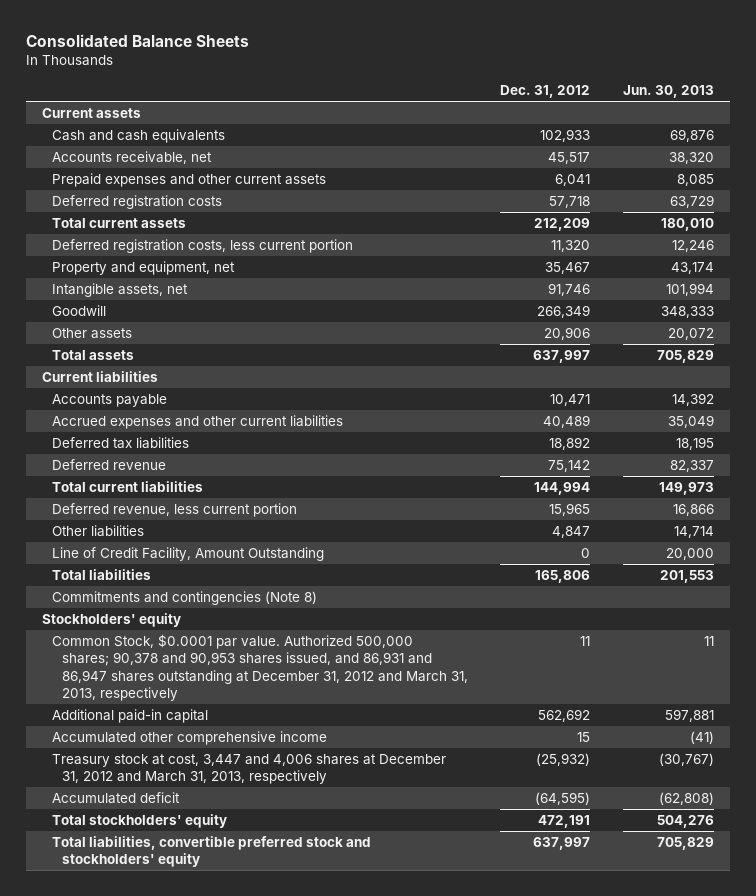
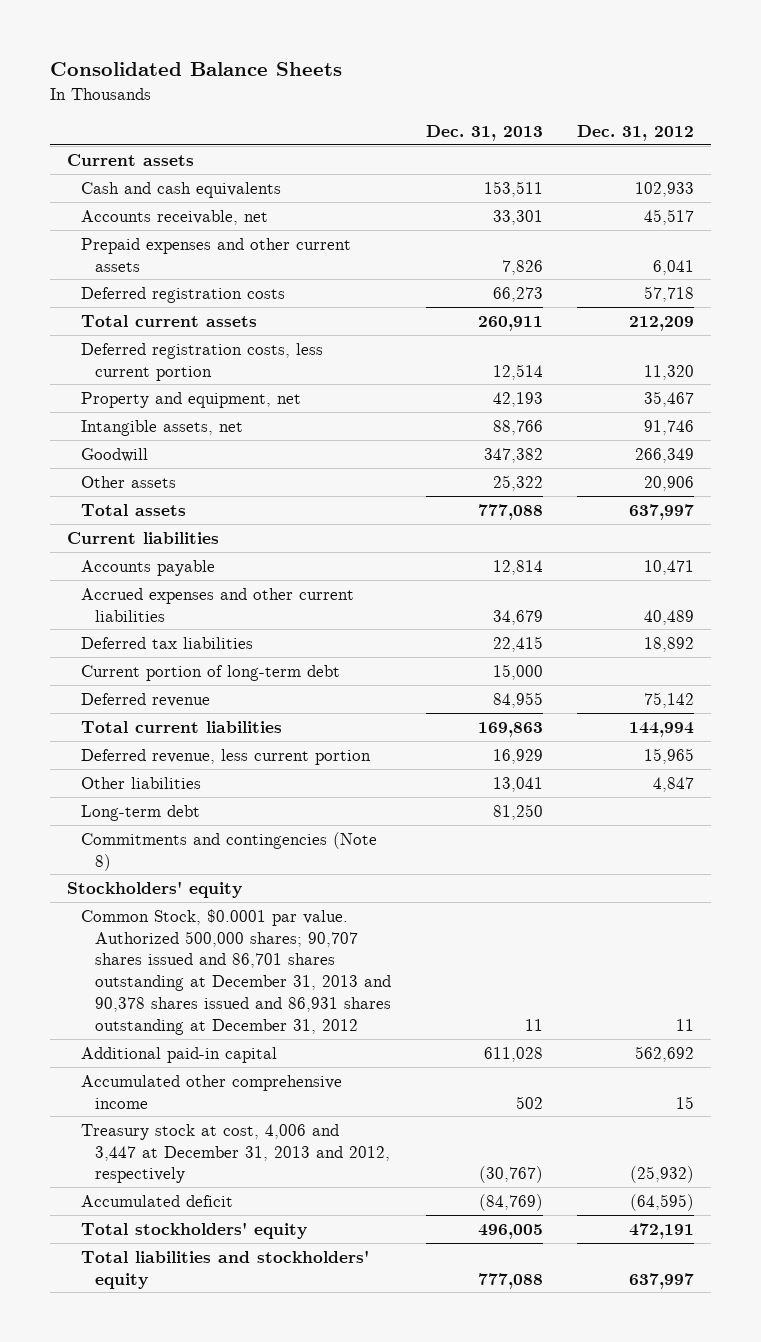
[622,85,714,99] Jun. 30, 2013 -> none
none -> [425,124,543,141] Dec. 31, 2013
none -> [81,664,341,681] Current portion of long-term debt
[51,547,324,562] Line of Credit Facility, Amount Outstanding -> none
[51,569,151,581] Total liabilities -> none
none -> [81,804,201,821] Long-term debt
[51,634,468,702] Common Stock, $0.0001 par value. Authorized 500,000 shares; 90,378 and 90,953 shares issued, and 86,931 and 86,947 shares outstanding at December 31, 2012 and March 31, 2013, respectively -> [81,908,392,1035] Common Stock, $0.0001 par value. Authorized 500,000 shares; 90,707 shares issued and 86,701 shares outstanding at December 31, 2013 and 90,378 shares issued and 86,931 shares outstanding at December 31, 2012
[51,754,446,785] Treasury stock at cost, 3,447 and 4,006 shares at December 31, 2012 and March 31, 2013, respectively -> [81,1123,391,1184] Treasury stock at cost, 4,006 and 3,447 at December 31, 2013 and 2012, respectively
[51,836,371,868] Total liabilities, convertible preferred stock and stockholders' equity -> [81,1249,370,1289] Total liabilities and stockholders' equity

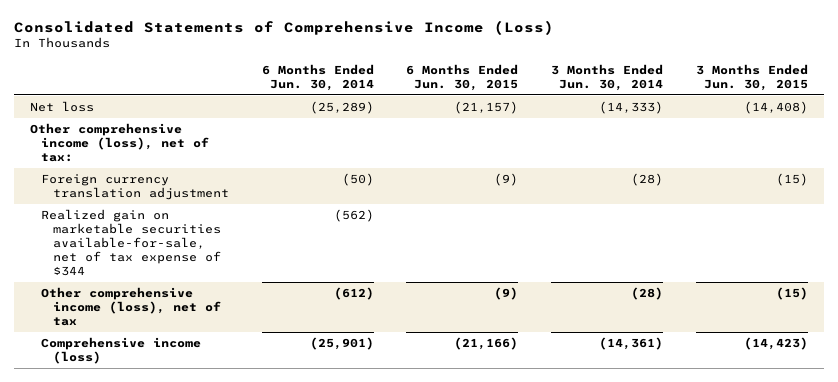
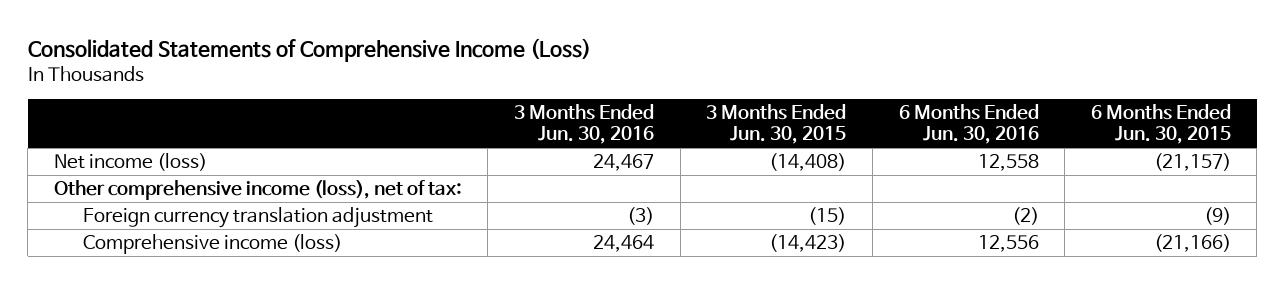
[261,64,374,92] 6 Months Ended Jun. 30, 2014 -> none
[551,64,664,92] 3 Months Ended Jun. 30, 2014 -> none
none -> [514,103,655,145] 3 Months Ended Jun. 30, 2016
none -> [898,103,1039,145] 6 Months Ended Jun. 30, 2016
[29,100,94,112] Net loss -> [53,152,207,171] Net income (loss)
[41,208,221,277] Realized gain on marketable securities available-for-sale, net of tax expense of $344 -> none
[41,286,221,327] Other comprehensive income (loss), net of tax -> none

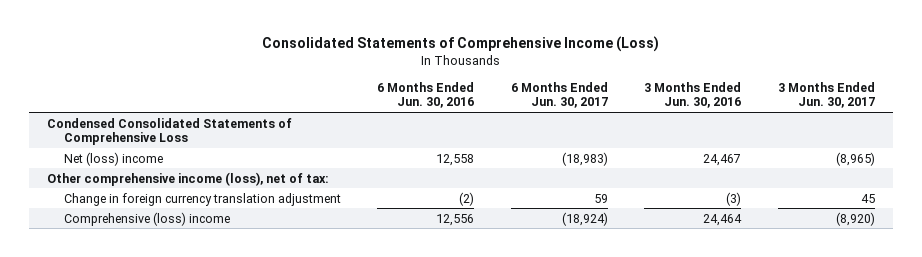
[706,103,847,145] 3 Months Ended Jun. 30, 2015 -> none
[1090,103,1231,145] 6 Months Ended Jun. 30, 2015 -> none
none -> [510,81,608,109] 6 Months Ended Jun. 30, 2017
none -> [777,81,875,109] 3 Months Ended Jun. 30, 2017
none -> [47,117,293,146] Condensed Consolidated Statements of Comprehensive Loss
[53,152,207,171] Net income (loss) -> [63,151,163,166] Net (loss) income
[82,206,433,228] Foreign currency translation adjustment -> [63,192,341,206] Change in foreign currency translation adjustment
[82,233,342,254] Comprehensive income (loss) -> [63,211,230,226] Comprehensive (loss) income

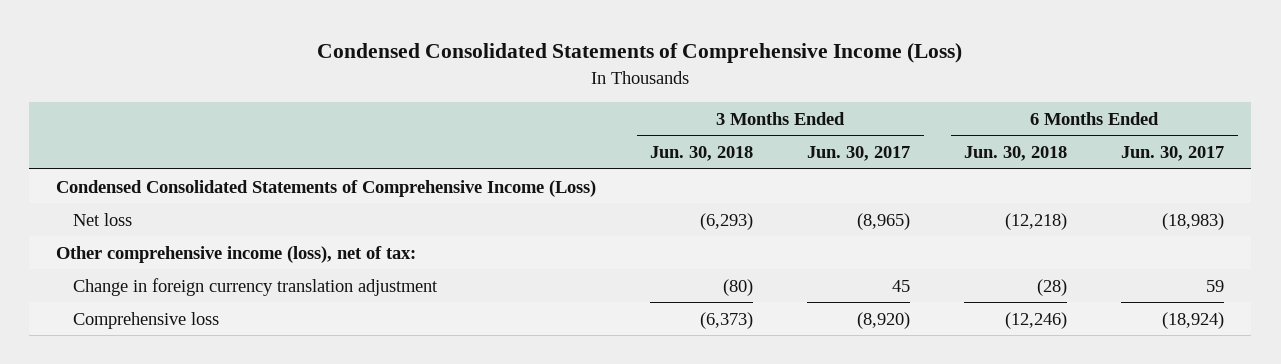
[261,36,659,53] Consolidated Statements of Comprehensive Income (Loss) -> [317,43,963,64] Condensed Consolidated Statements of Comprehensive Income (Loss)
[377,81,475,109] 6 Months Ended Jun. 30, 2016 -> none
[644,81,742,109] 3 Months Ended Jun. 30, 2016 -> none
none -> [650,146,754,162] Jun. 30, 2018
none -> [964,146,1068,162] Jun. 30, 2018
[47,117,293,146] Condensed Consolidated Statements of Comprehensive Loss -> [56,179,597,197] Condensed Consolidated Statements of Comprehensive Income (Loss)
[63,151,163,166] Net (loss) income -> [73,212,133,226] Net loss
[63,211,230,226] Comprehensive (loss) income -> [73,311,220,329] Comprehensive loss

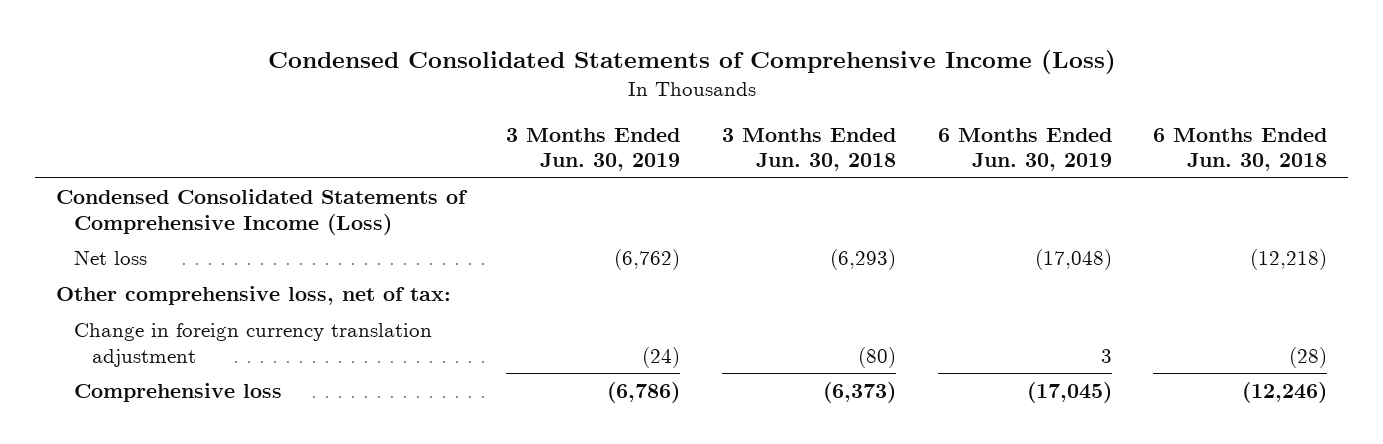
[807,146,911,162] Jun. 30, 2017 -> none
[1121,146,1225,162] Jun. 30, 2017 -> none
none -> [506,127,681,172] 3 Months Ended Jun. 30, 2019
none -> [937,127,1112,172] 6 Months Ended Jun. 30, 2019
[56,245,417,263] Other comprehensive income (loss), net of tax: -> [55,286,451,306] Other comprehensive loss, net of tax:

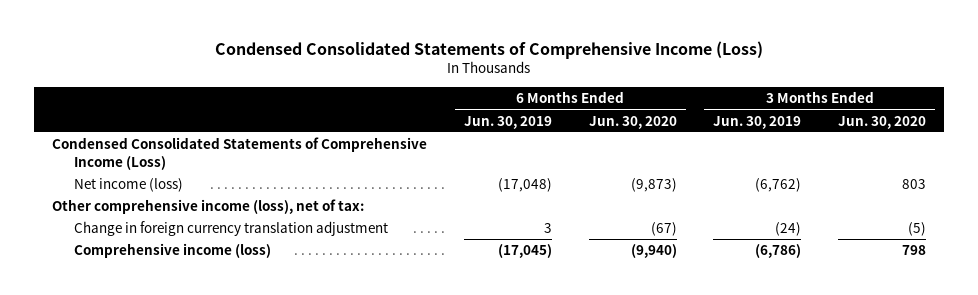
[722,127,897,172] 3 Months Ended Jun. 30, 2018 -> none
[1153,127,1328,172] 6 Months Ended Jun. 30, 2018 -> none
none -> [588,115,677,129] Jun. 30, 2020
none -> [838,115,927,129] Jun. 30, 2020
[74,250,148,266] Net loss -> [73,178,183,193] Net income (loss)
[55,286,451,306] Other comprehensive loss, net of tax: -> [52,199,365,215] Other comprehensive income (loss), net of tax:
[74,383,283,403] Comprehensive loss -> [73,243,271,259] Comprehensive income (loss)

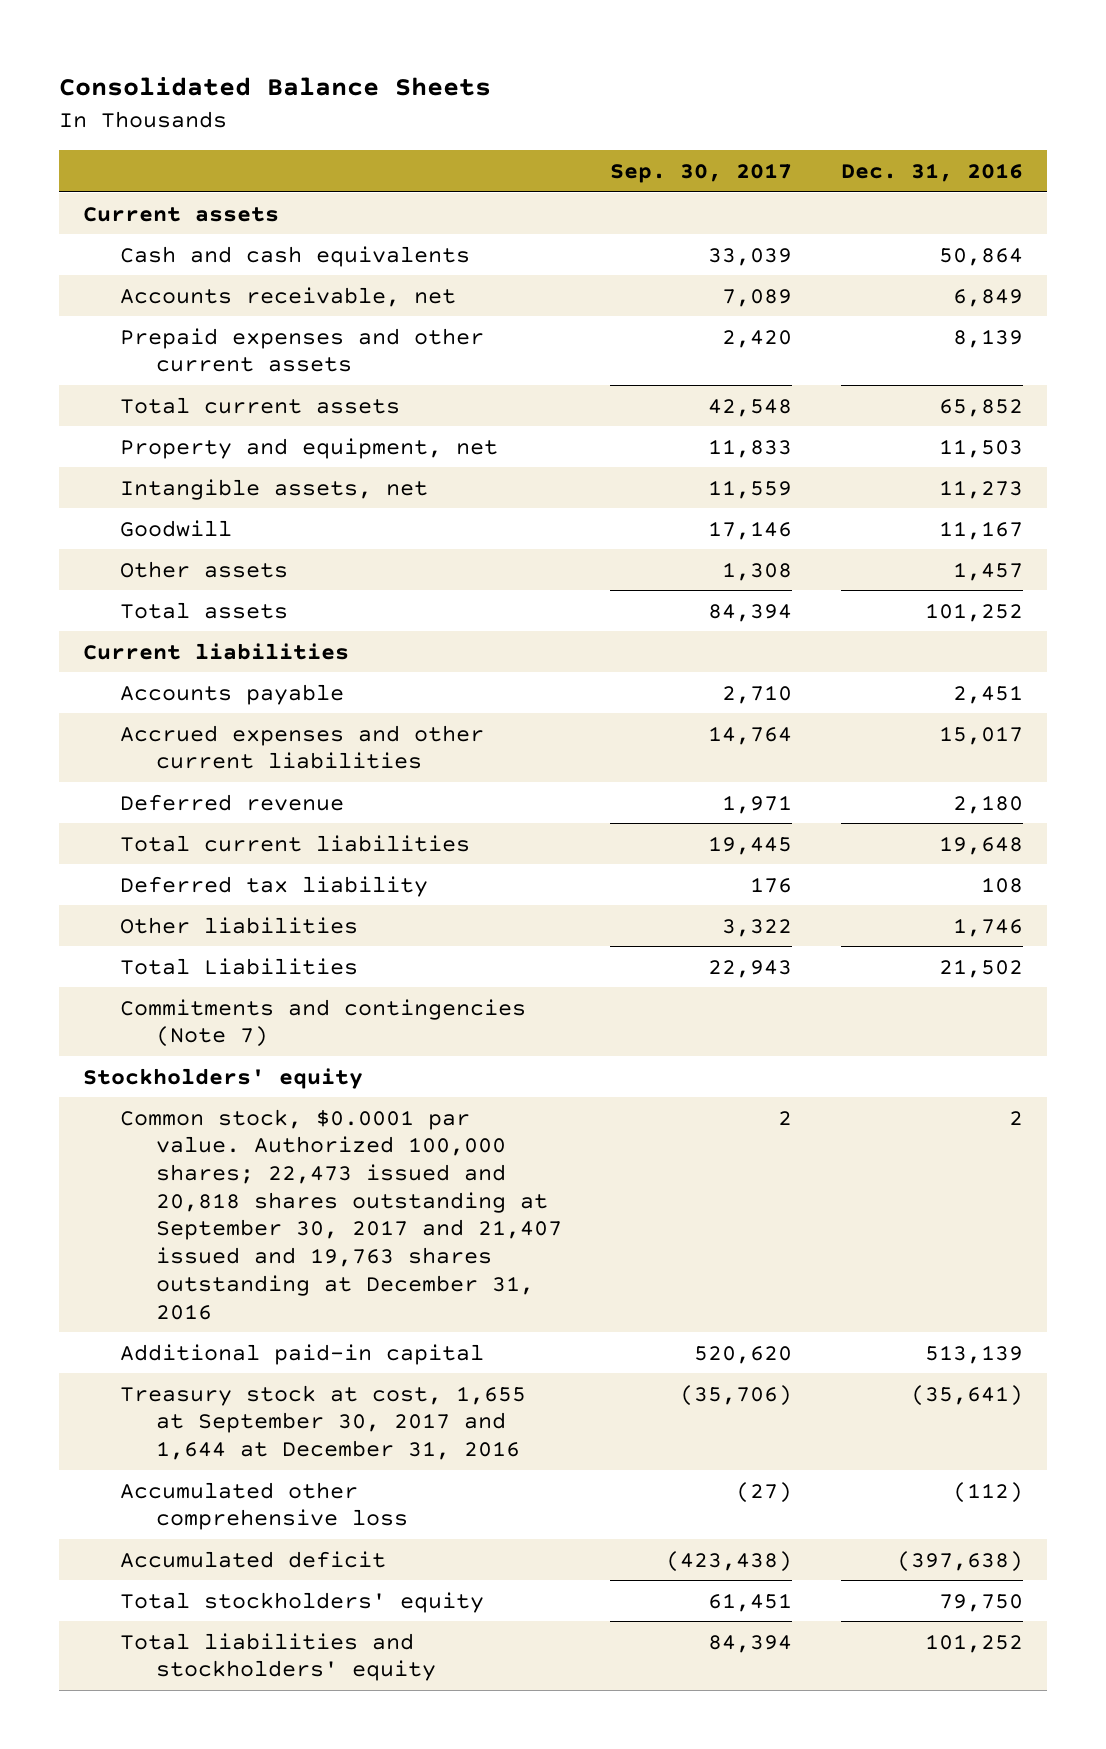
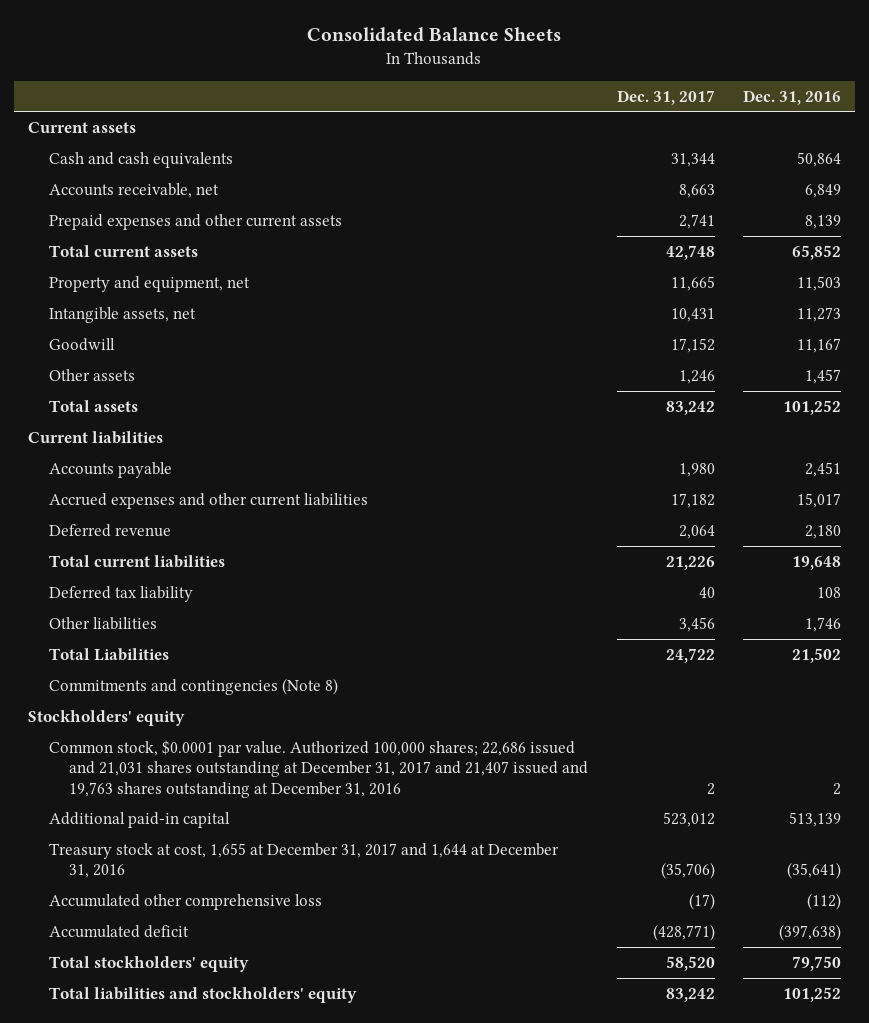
[610,162,793,183] Sep. 30, 2017 -> none
none -> [616,89,715,105] Dec. 31, 2017
[119,998,526,1048] Commitments and contingencies (Note 7) -> [48,677,338,695] Commitments and contingencies (Note 8)
[119,1108,562,1320] Common stock, $0.0001 par value. Authorized 100,000 shares; 22,473 issued and 20,818 shares outstanding at September 30, 2017 and 21,407 issued and 19,763 shares outstanding at December 31, 2016 -> [48,739,589,798] Common stock, $0.0001 par value. Authorized 100,000 shares; 22,686 issued and 21,031 shares outstanding at December 31, 2017 and 21,407 issued and 19,763 shares outstanding at December 31, 2016
[119,1384,526,1461] Treasury stock at cost, 1,655 at September 30, 2017 and 1,644 at December 31, 2016 -> [48,842,559,879] Treasury stock at cost, 1,655 at December 31, 2017 and 1,644 at December 31, 2016

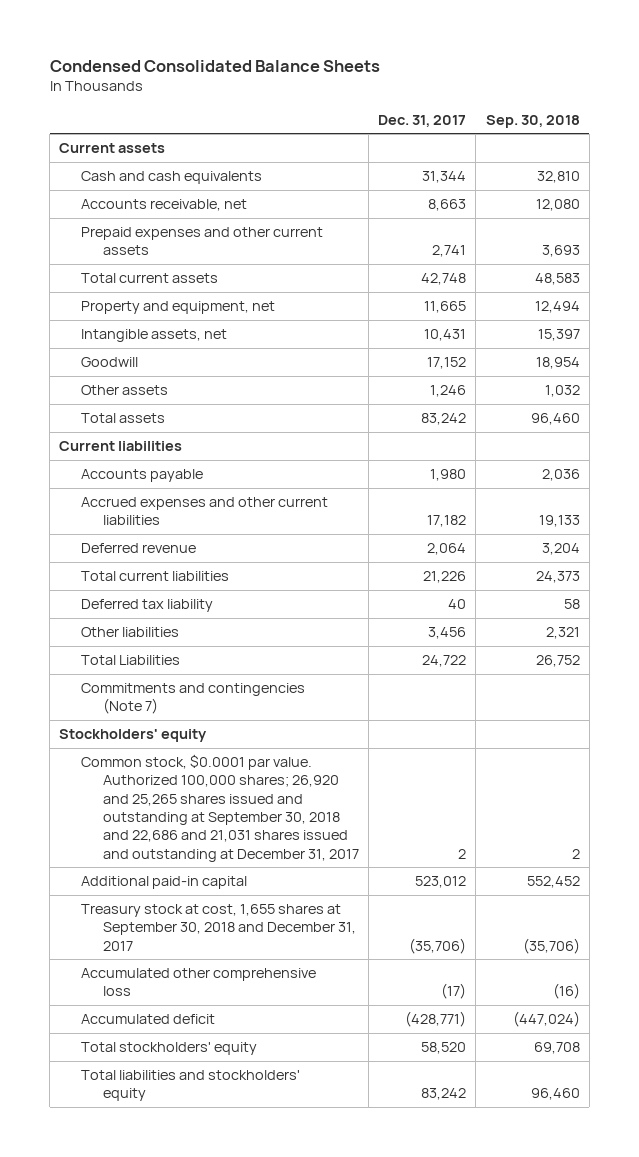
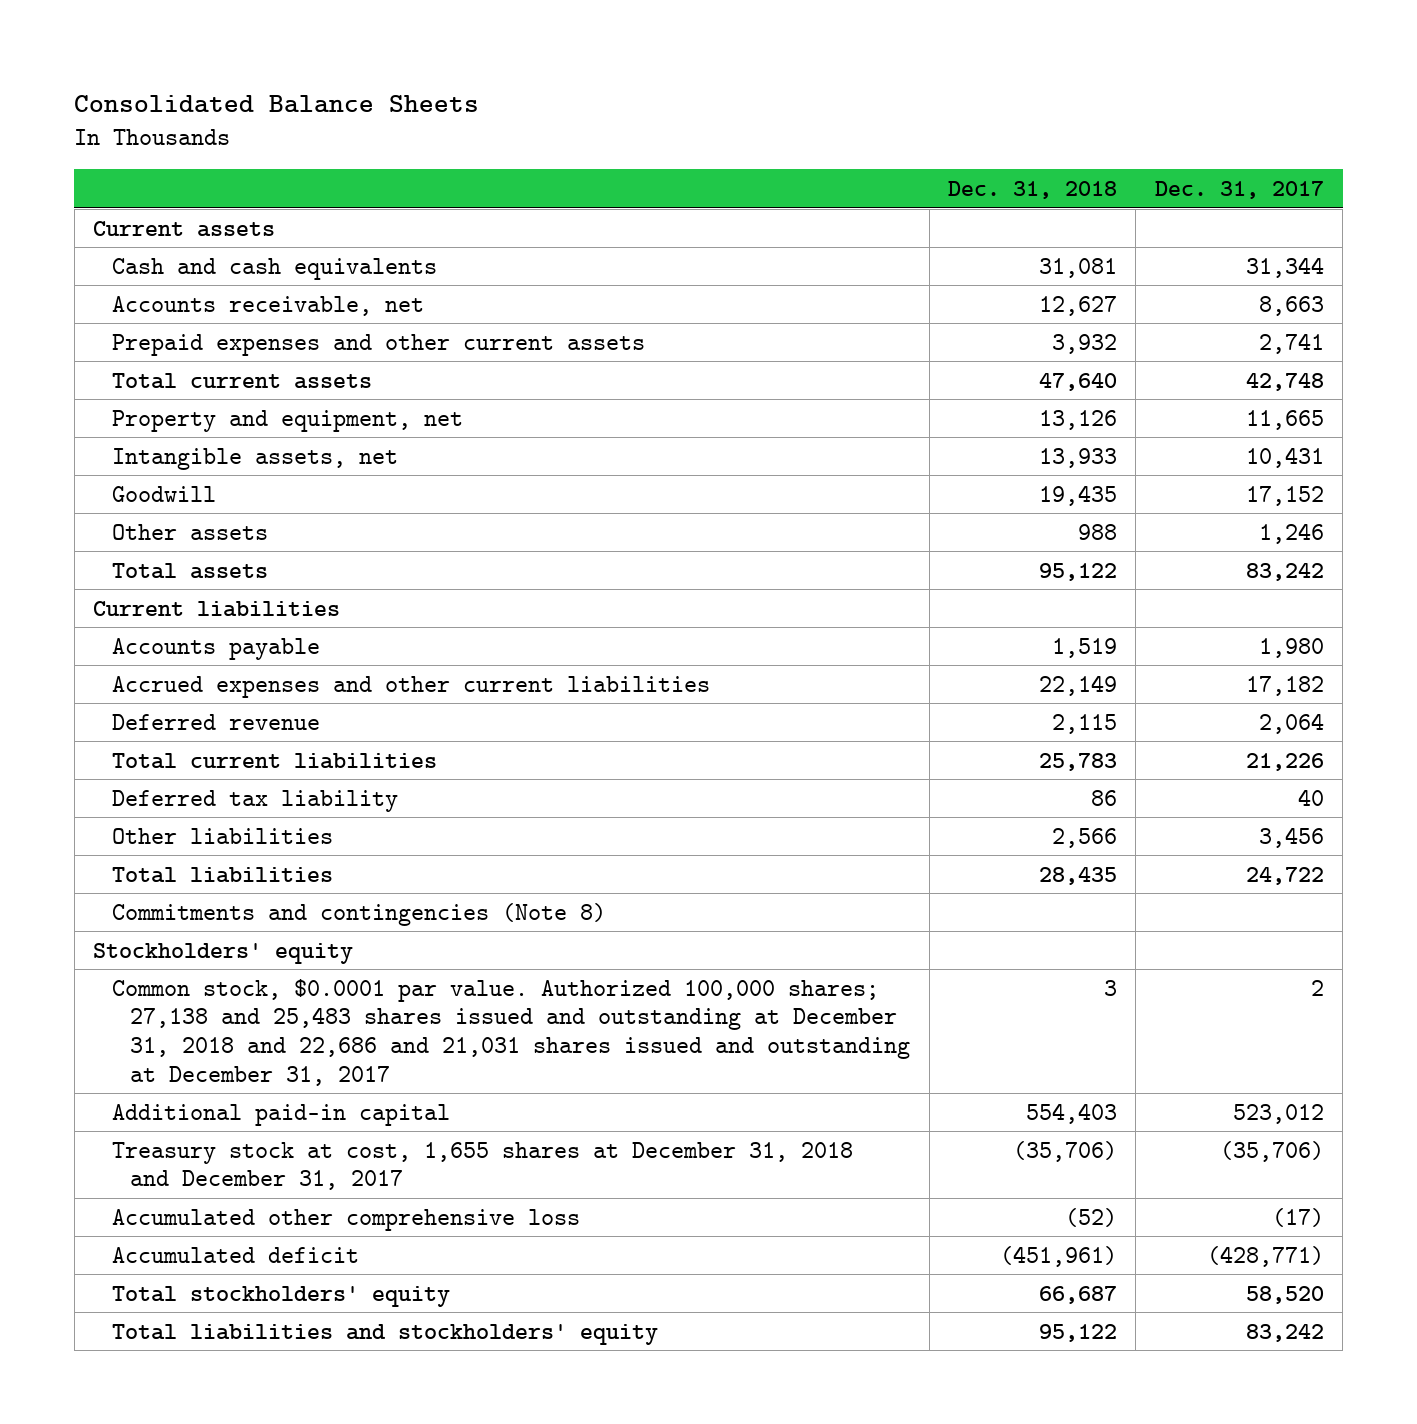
[49,59,380,72] Condensed Consolidated Balance Sheets -> [74,95,480,114] Consolidated Balance Sheets
[485,114,580,128] Sep. 30, 2018 -> none
none -> [947,180,1117,199] Dec. 31, 2018
[80,655,180,666] Total Liabilities -> [111,866,333,883] Total liabilities
[80,683,305,715] Commitments and contingencies (Note 7) -> [111,902,606,926] Commitments and contingencies (Note 8)
[80,754,359,862] Common stock, $0.0001 par value. Authorized 100,000 shares; 26,920 and 25,265 shares issued and outstanding at September 30, 2018 and 22,686 and 21,031 shares issued and outstanding at December 31, 2017 -> [111,978,911,1086] Common stock, $0.0001 par value. Authorized 100,000 shares; 27,138 and 25,483 shares issued and outstanding at December 31, 2018 and 22,686 and 21,031 shares issued and outstanding at December 31, 2017
[80,904,356,951] Treasury stock at cost, 1,655 shares at September 30, 2018 and December 31, 2017 -> [111,1141,853,1191] Treasury stock at cost, 1,655 shares at December 31, 2018 and December 31, 2017

